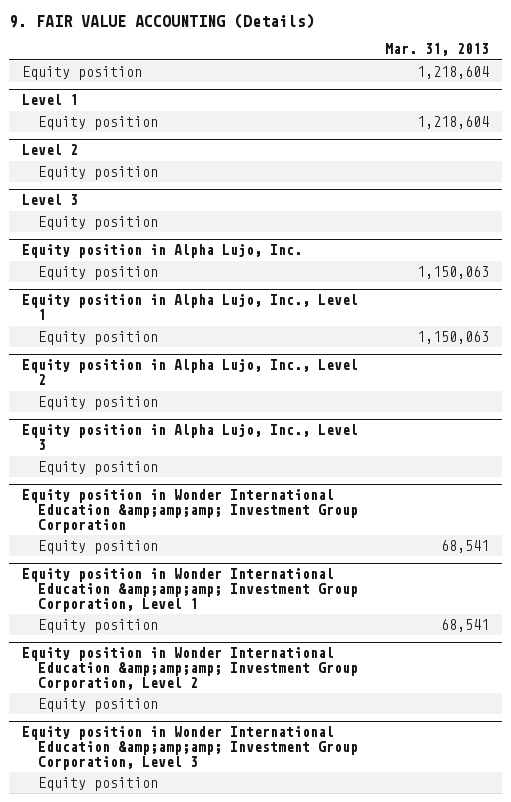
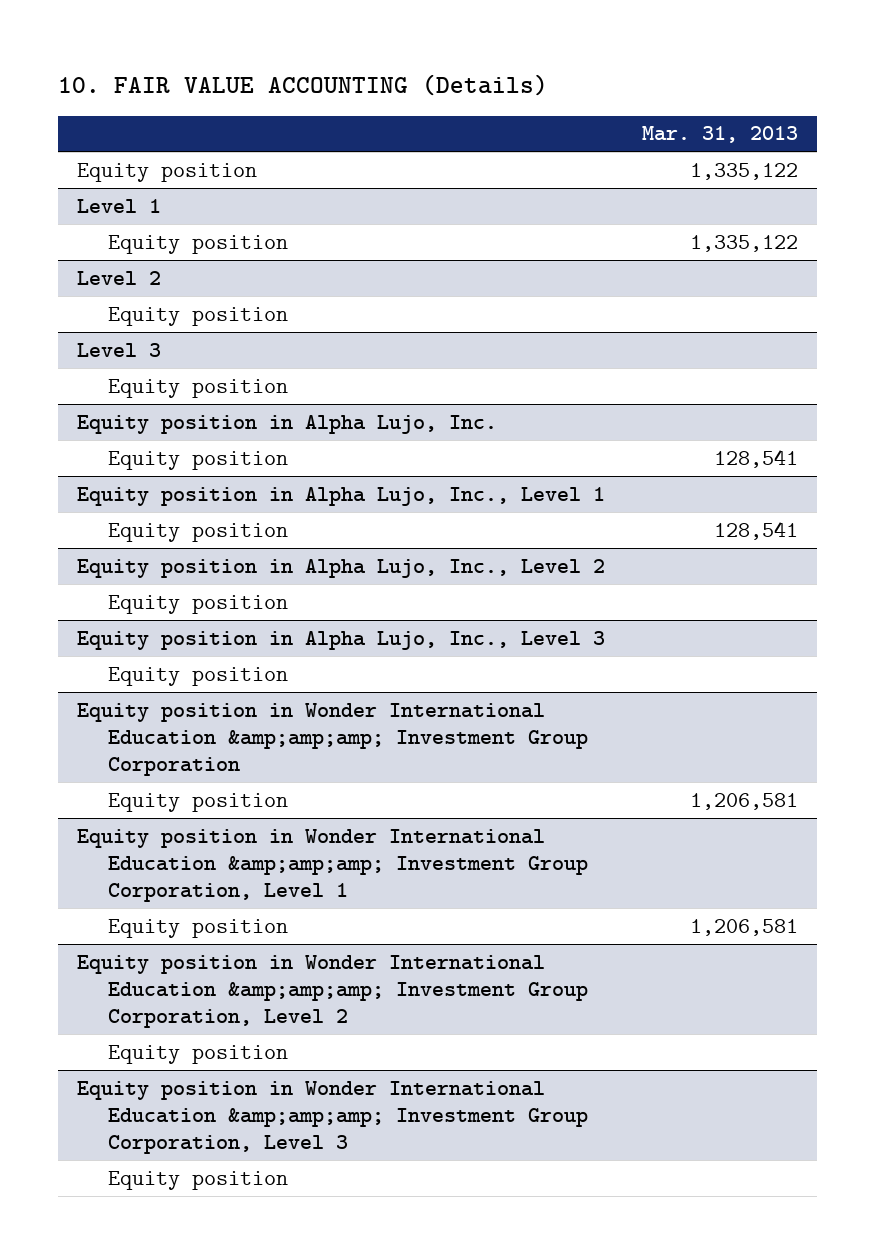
[9,12,316,29] 9. FAIR VALUE ACCOUNTING (Details) -> [58,74,549,97] 10. FAIR VALUE ACCOUNTING (Details)
[416,65,489,79] 1,218,604 -> [690,162,799,180] 1,335,122
[416,115,489,129] 1,218,604 -> [690,234,799,252] 1,335,122
[416,265,489,279] 1,150,063 -> [714,448,799,468] 128,541
[416,330,489,344] 1,150,063 -> [714,520,799,540] 128,541
[440,539,489,553] 68,541 -> [690,792,799,810] 1,206,581
[440,618,489,632] 68,541 -> [690,918,799,936] 1,206,581

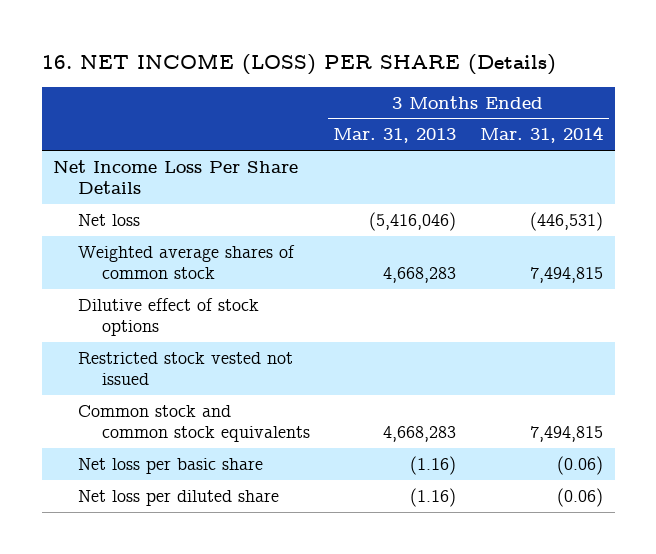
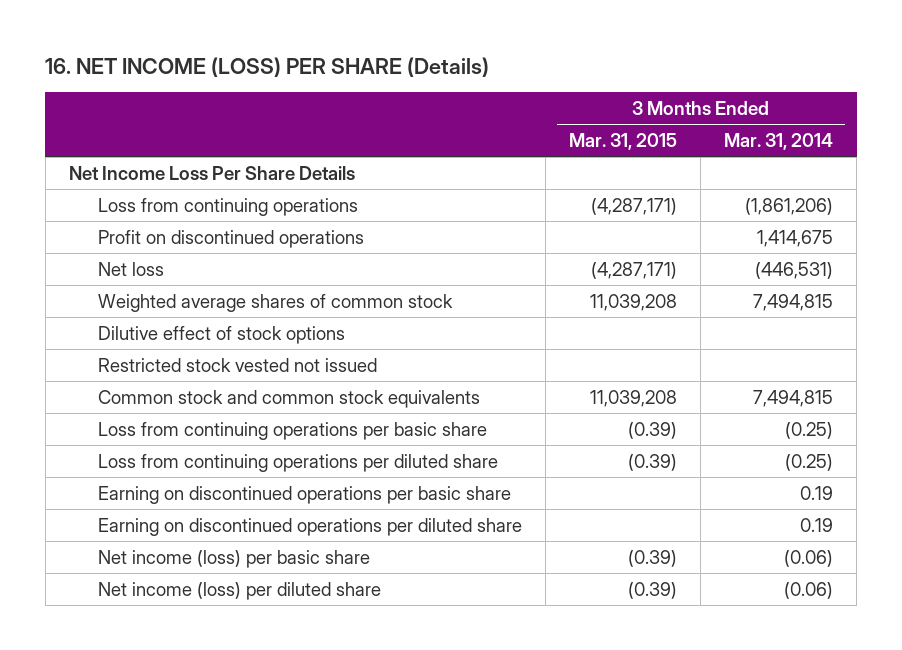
[333,128,457,144] Mar. 31, 2013 -> none
none -> [568,132,677,150] Mar. 31, 2015
none -> [97,197,358,216] Loss from continuing operations
none -> [97,229,364,248] Profit on discontinued operations
none -> [97,421,487,440] Loss from continuing operations per basic share
none -> [97,453,498,472] Loss from continuing operations per diluted share
none -> [97,485,511,504] Earning on discontinued operations per basic share
none -> [97,517,522,536] Earning on discontinued operations per diluted share
[77,458,263,475] Net loss per basic share -> [97,549,370,568] Net income (loss) per basic share
[77,490,279,507] Net loss per diluted share -> [97,581,381,600] Net income (loss) per diluted share

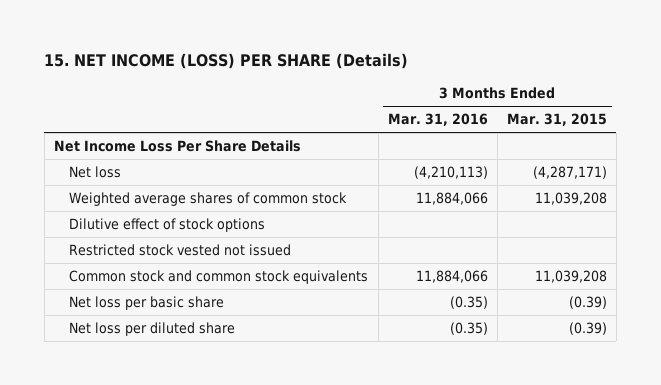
[45,56,490,77] 16. NET INCOME (LOSS) PER SHARE (Details) -> [44,53,409,70] 15. NET INCOME (LOSS) PER SHARE (Details)
[724,132,834,150] Mar. 31, 2014 -> none
none -> [387,113,488,127] Mar. 31, 2016
[97,197,358,216] Loss from continuing operations -> none
[97,229,364,248] Profit on discontinued operations -> none
[97,421,487,440] Loss from continuing operations per basic share -> none
[97,453,498,472] Loss from continuing operations per diluted share -> none
[97,485,511,504] Earning on discontinued operations per basic share -> none
[97,517,522,536] Earning on discontinued operations per diluted share -> none
[97,549,370,568] Net income (loss) per basic share -> [69,296,225,311] Net loss per basic share
[97,581,381,600] Net income (loss) per diluted share -> [69,322,236,337] Net loss per diluted share

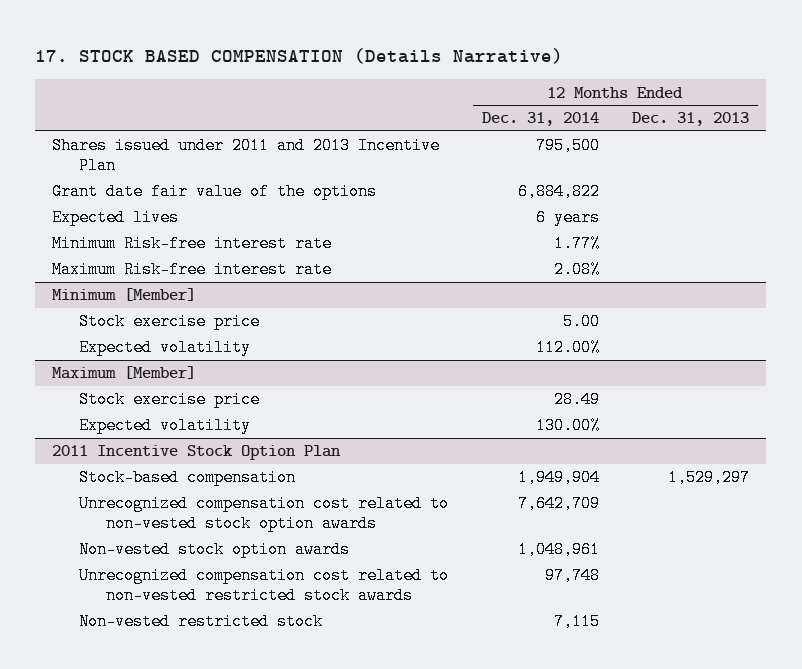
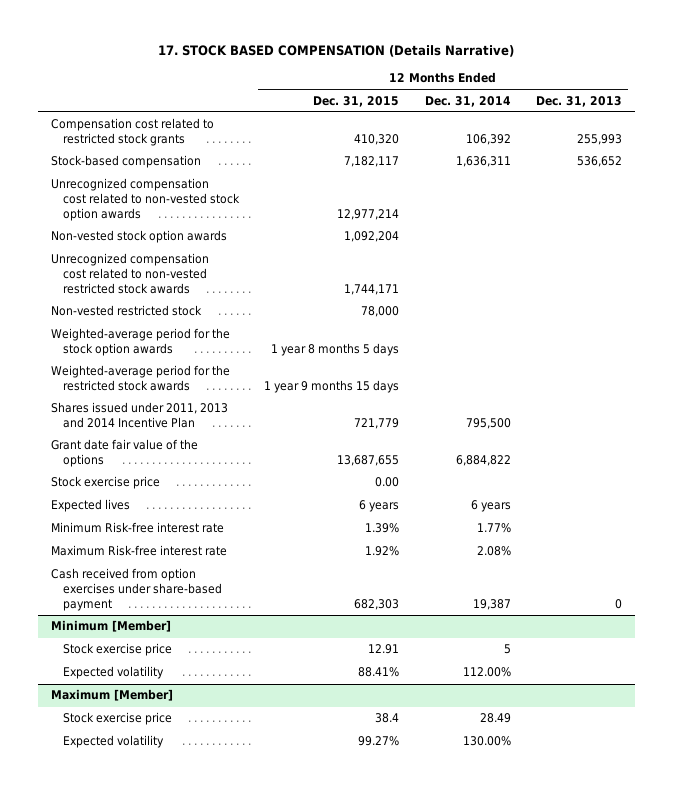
none -> [313,95,400,107] Dec. 31, 2015
none -> [50,118,214,147] Compensation cost related to restricted stock grants
none -> [50,155,201,169] Stock-based compensation
none -> [50,178,240,221] Unrecognized compensation cost related to non-vested stock option awards
none -> [50,230,227,244] Non-vested stock option awards
none -> [50,253,209,294] Unrecognized compensation cost related to non-vested restricted stock awards
none -> [50,305,202,317] Non-vested restricted stock
none -> [50,328,230,357] Weighted-average period for the stock option awards
none -> [50,365,230,392] Weighted-average period for the restricted stock awards
[52,137,441,175] Shares issued under 2011 and 2013 Incentive Plan -> [50,402,228,429] Shares issued under 2011, 2013 and 2014 Incentive Plan
none -> [50,476,160,490] Stock exercise price
none -> [50,568,222,611] Cash received from option exercises under share-based payment
[562,313,600,331] 5.00 -> [503,644,511,655] 5
[52,445,342,461] 2011 Incentive Stock Option Plan -> none
[78,469,296,487] Stock-based compensation -> none
[78,495,449,533] Unrecognized compensation cost related to non-vested stock option awards -> none
[78,541,350,559] Non-vested stock option awards -> none
[78,567,449,605] Unrecognized compensation cost related to non-vested restricted stock awards -> none
[78,613,323,631] Non-vested restricted stock -> none

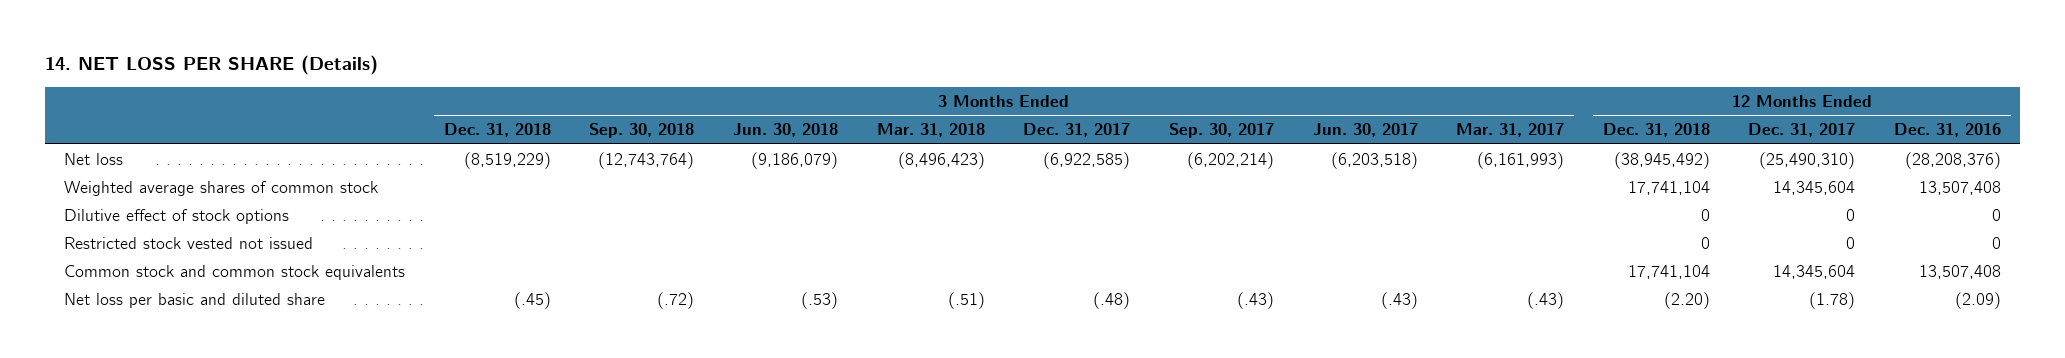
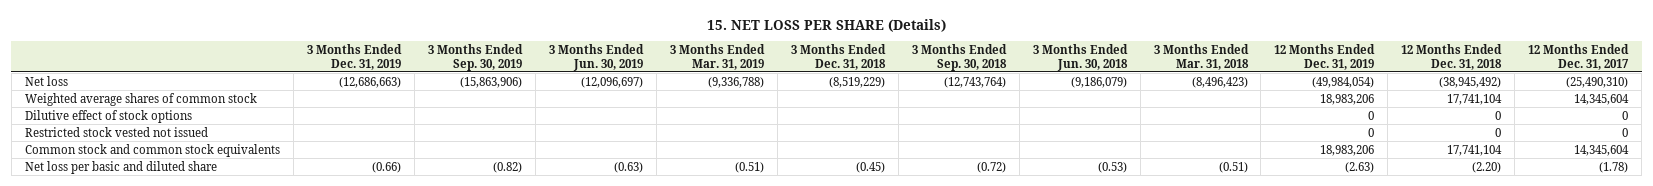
[44,55,378,76] 14. NET LOSS PER SHARE (Details) -> [706,18,946,32] 15. NET LOSS PER SHARE (Details)
[1023,123,1131,138] Dec. 31, 2017 -> none
[1168,123,1274,139] Sep. 30, 2017 -> none
[1312,123,1418,138] Jun. 30, 2017 -> none
[1456,123,1565,138] Mar. 31, 2017 -> none
[1894,123,2002,138] Dec. 31, 2016 -> none
none -> [306,43,402,70] 3 Months Ended Dec. 31, 2019
none -> [427,43,523,71] 3 Months Ended Sep. 30, 2019
none -> [548,43,644,71] 3 Months Ended Jun. 30, 2019
none -> [669,43,765,70] 3 Months Ended Mar. 31, 2019
none -> [1274,43,1376,70] 12 Months Ended Dec. 31, 2019
[513,291,551,309] (.45) -> [855,161,885,173] (0.45)
[657,291,695,309] (.72) -> [976,161,1006,173] (0.72)
[800,291,838,309] (.53) -> [1097,161,1127,173] (0.53)
[947,291,985,309] (.51) -> [1218,161,1248,173] (0.51)

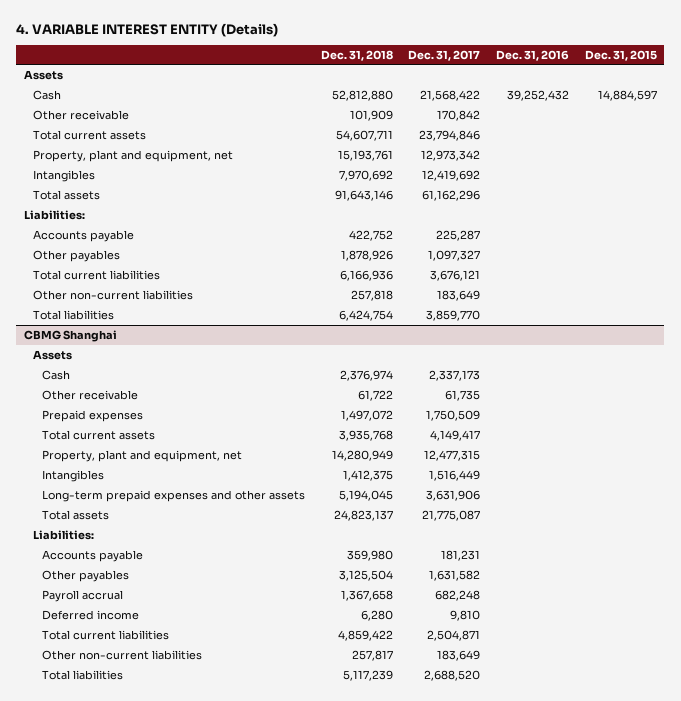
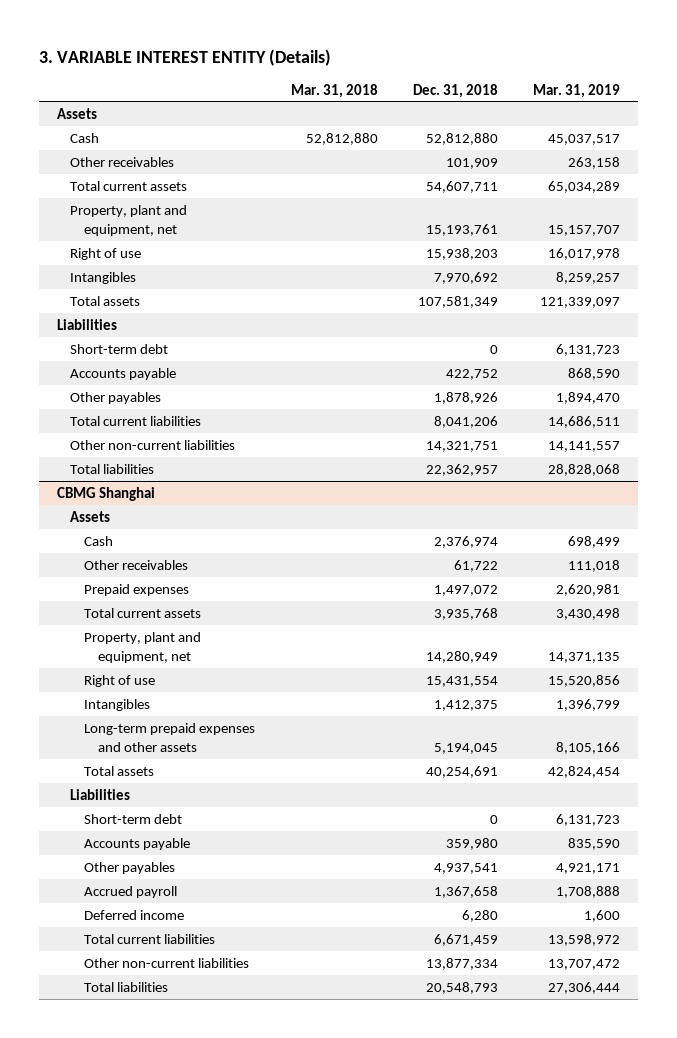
[16,22,279,37] 4. VARIABLE INTEREST ENTITY (Details) -> [39,48,332,66] 3. VARIABLE INTEREST ENTITY (Details)
[408,49,481,61] Dec. 31, 2017 -> none
[495,49,569,61] Dec. 31, 2016 -> none
[584,49,657,61] Dec. 31, 2015 -> none
none -> [290,83,378,98] Mar. 31, 2018
none -> [533,83,621,98] Mar. 31, 2019
[33,109,130,120] Other receivable -> [70,156,175,167] Other receivables
none -> [70,247,142,260] Right of use
[334,189,393,201] 91,643,146 -> [417,295,498,308] 107,581,349
[24,209,86,220] Liabilities: -> [56,318,117,330] Liabilities
none -> [70,343,169,354] Short-term debt
[339,269,393,281] 6,166,936 -> [433,415,498,428] 8,041,206
[350,289,393,301] 257,818 -> [425,440,498,452] 14,321,751
[338,309,393,321] 6,424,754 -> [425,463,498,476] 22,362,957
[42,389,139,400] Other receivable -> [84,559,189,570] Other receivables
none -> [84,674,156,687] Right of use
[333,509,393,521] 24,823,137 -> [425,765,498,778] 40,254,691
[33,529,95,540] Liabilities: -> [70,788,131,800] Liabilities
none -> [84,813,183,824] Short-term debt
[338,569,393,581] 3,125,504 -> [433,862,498,874] 4,937,541
[42,589,124,602] Payroll accrual -> [84,885,178,898] Accrued payroll
[337,629,393,641] 4,859,422 -> [433,933,498,946] 6,671,459
[351,649,393,661] 257,817 -> [425,957,498,970] 13,877,334
[342,669,393,681] 5,117,239 -> [425,981,498,994] 20,548,793

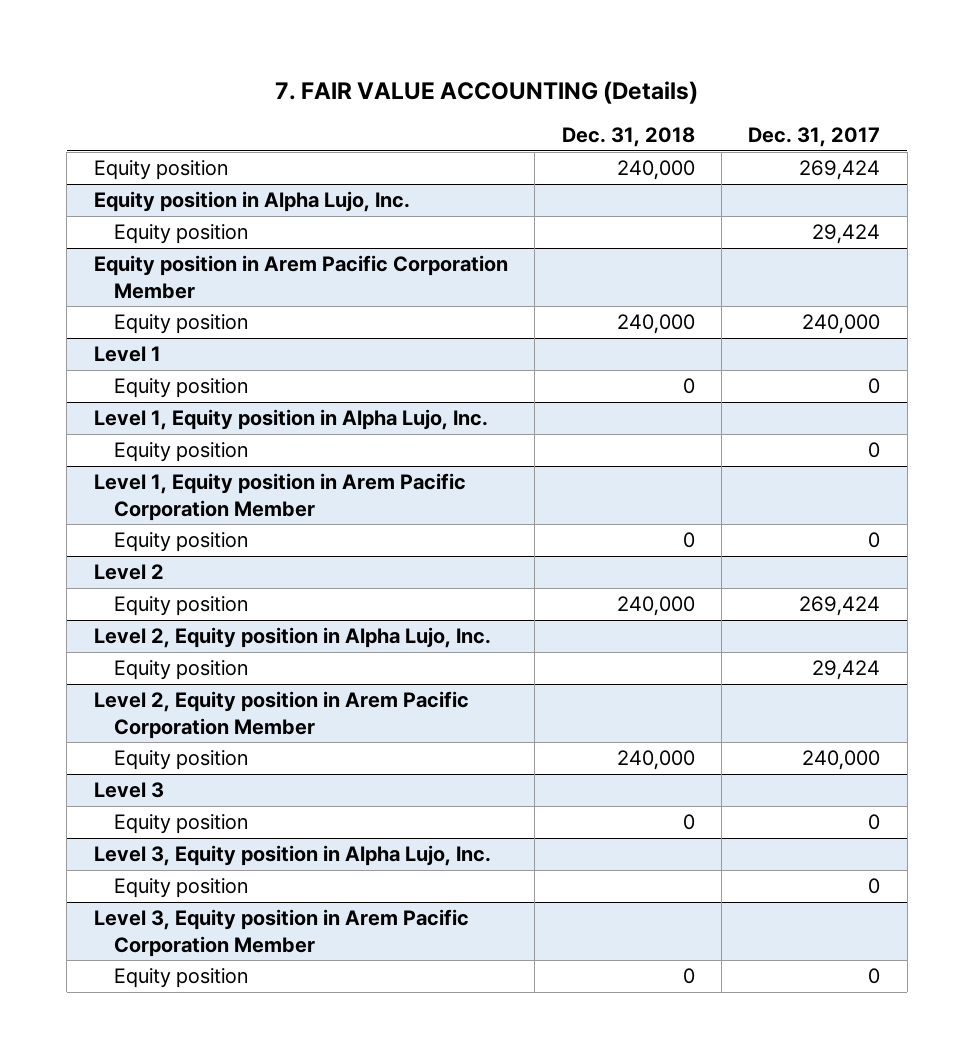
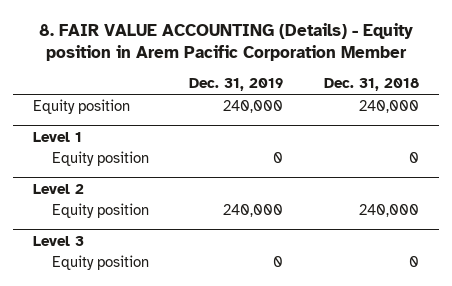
[275,80,699,104] 7. FAIR VALUE ACCOUNTING (Details) -> [39,22,414,62] 8. FAIR VALUE ACCOUNTING (Details) - Equity position in Arem Pacific Corporation Member
[748,127,881,148] Dec. 31, 2017 -> none
none -> [189,78,284,92] Dec. 31, 2019
[93,191,410,213] Equity position in Alpha Lujo, Inc. -> none
[114,224,249,245] Equity position -> none
[93,255,508,299] Equity position in Arem Pacific Corporation Member -> none
[114,314,249,335] Equity position -> none
[93,409,488,431] Level 1, Equity position in Alpha Lujo, Inc. -> none
[114,442,249,463] Equity position -> none
[93,473,466,521] Level 1, Equity position in Arem Pacific Corporation Member -> none
[114,532,249,553] Equity position -> none
[93,627,491,649] Level 2, Equity position in Alpha Lujo, Inc. -> none
[114,660,249,681] Equity position -> none
[93,691,469,739] Level 2, Equity position in Arem Pacific Corporation Member -> none
[114,750,249,771] Equity position -> none
[93,845,491,867] Level 3, Equity position in Alpha Lujo, Inc. -> none
[114,878,249,899] Equity position -> none
[93,909,469,957] Level 3, Equity position in Arem Pacific Corporation Member -> none
[114,968,249,989] Equity position -> none

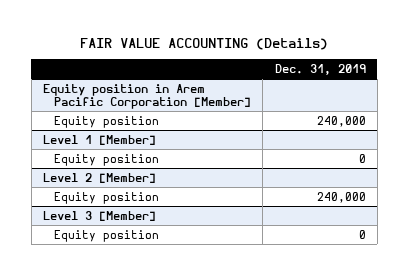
[39,22,414,62] 8. FAIR VALUE ACCOUNTING (Details) - Equity position in Arem Pacific Corporation Member -> [80,38,329,51] FAIR VALUE ACCOUNTING (Details)
[323,78,419,92] Dec. 31, 2018 -> none
none -> [42,83,252,109] Equity position in Arem Pacific Corporation [Member]
[33,131,83,142] Level 1 -> [42,134,156,145] Level 1 [Member]
[33,183,85,194] Level 2 -> [42,172,156,183] Level 2 [Member]
[33,235,85,246] Level 3 -> [42,210,156,221] Level 3 [Member]

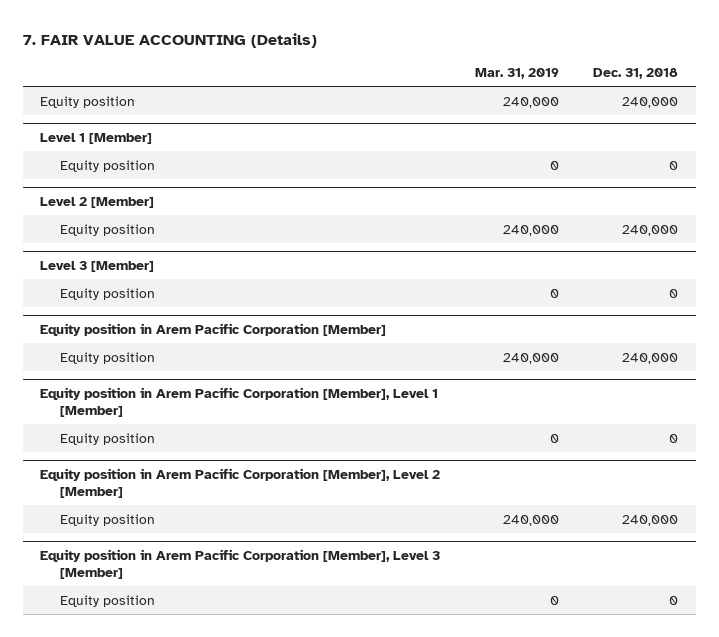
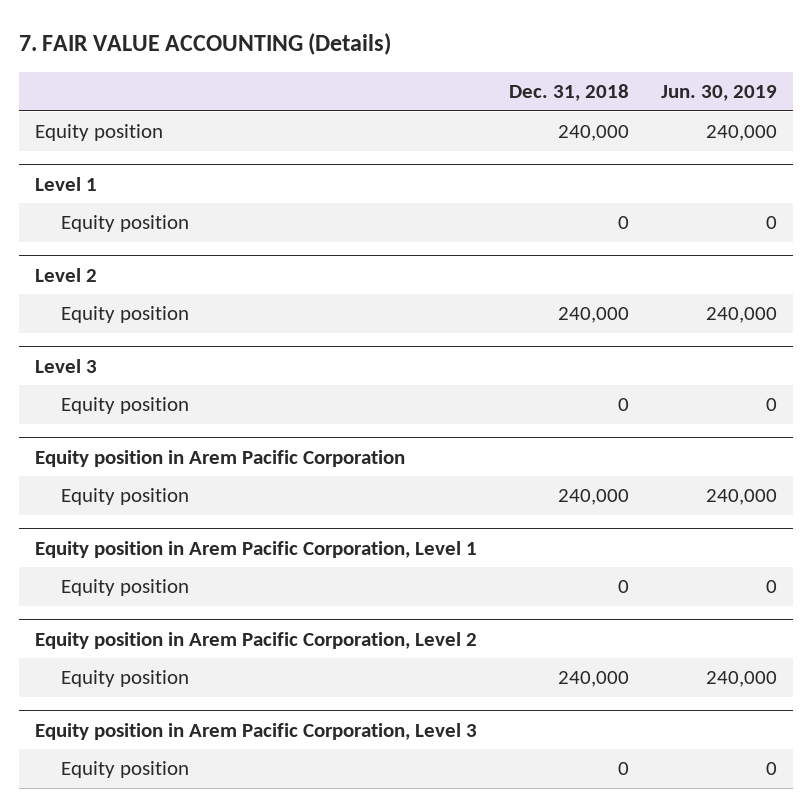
[474,68,559,80] Mar. 31, 2019 -> none
none -> [661,85,778,102] Jun. 30, 2019
[40,133,153,145] Level 1 [Member] -> [34,176,97,191] Level 1
[40,197,155,209] Level 2 [Member] -> [34,267,97,282] Level 2
[40,261,155,273] Level 3 [Member] -> [34,358,97,373] Level 3
[40,323,387,337] Equity position in Arem Pacific Corporation [Member] -> [34,449,405,467] Equity position in Arem Pacific Corporation
[40,387,439,418] Equity position in Arem Pacific Corporation [Member], Level 1 [Member] -> [34,540,477,558] Equity position in Arem Pacific Corporation, Level 1
[40,468,441,499] Equity position in Arem Pacific Corporation [Member], Level 2 [Member] -> [34,631,477,649] Equity position in Arem Pacific Corporation, Level 2
[40,549,441,580] Equity position in Arem Pacific Corporation [Member], Level 3 [Member] -> [34,722,477,740] Equity position in Arem Pacific Corporation, Level 3

